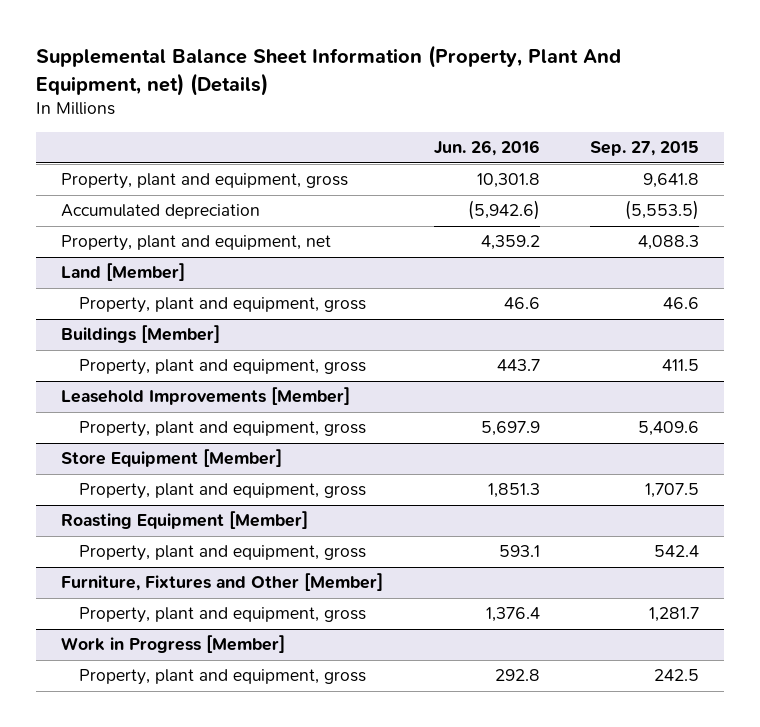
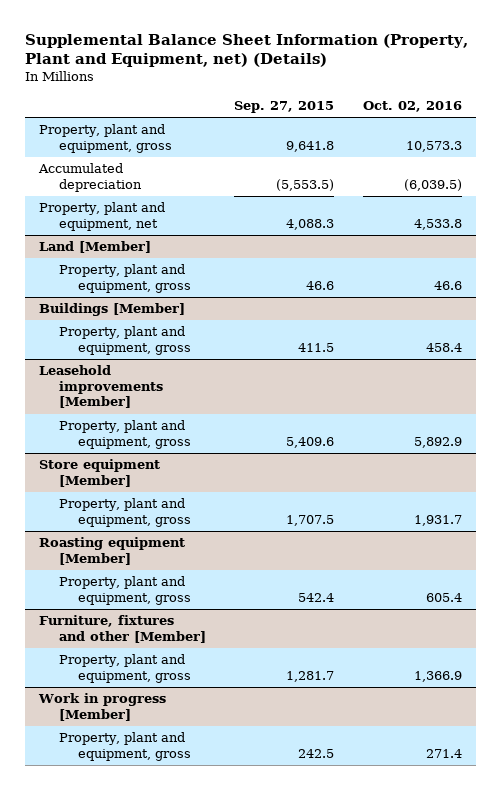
[36,45,622,96] Supplemental Balance Sheet Information (Property, Plant And Equipment, net) (Details) -> [24,33,468,68] Supplemental Balance Sheet Information (Property, Plant and Equipment, net) (Details)
[433,140,540,157] Jun. 26, 2016 -> none
none -> [362,100,462,112] Oct. 02, 2016
[61,387,351,406] Leasehold Improvements [Member] -> [39,365,163,409] Leasehold improvements [Member]
[61,449,283,468] Store Equipment [Member] -> [39,459,161,487] Store equipment [Member]
[61,511,309,530] Roasting Equipment [Member] -> [39,537,186,565] Roasting equipment [Member]
[61,573,384,592] Furniture, Fixtures and Other [Member] -> [39,615,206,643] Furniture, fixtures and other [Member]
[61,635,286,654] Work in Progress [Member] -> [38,693,167,721] Work in progress [Member]

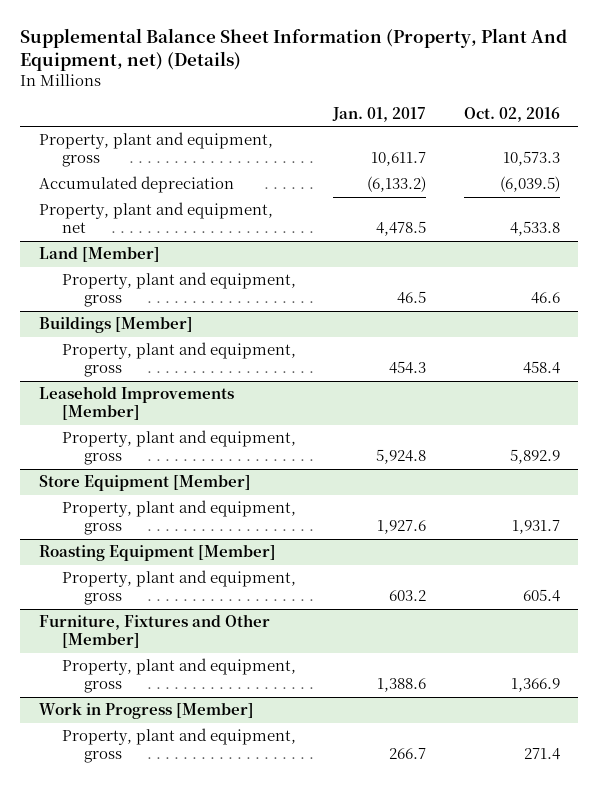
[24,33,468,68] Supplemental Balance Sheet Information (Property, Plant and Equipment, net) (Details) -> [20,28,568,72] Supplemental Balance Sheet Information (Property, Plant And Equipment, net) (Details)
[234,100,335,113] Sep. 27, 2015 -> none
none -> [332,107,427,123] Jan. 01, 2017
[39,365,163,409] Leasehold improvements [Member] -> [38,386,234,421] Leasehold Improvements [Member]
[39,459,161,487] Store equipment [Member] -> [38,475,251,492] Store Equipment [Member]
[39,537,186,565] Roasting equipment [Member] -> [38,545,276,562] Roasting Equipment [Member]
[39,615,206,643] Furniture, fixtures and other [Member] -> [38,614,270,649] Furniture, Fixtures and Other [Member]
[38,693,167,721] Work in progress [Member] -> [38,702,254,720] Work in Progress [Member]

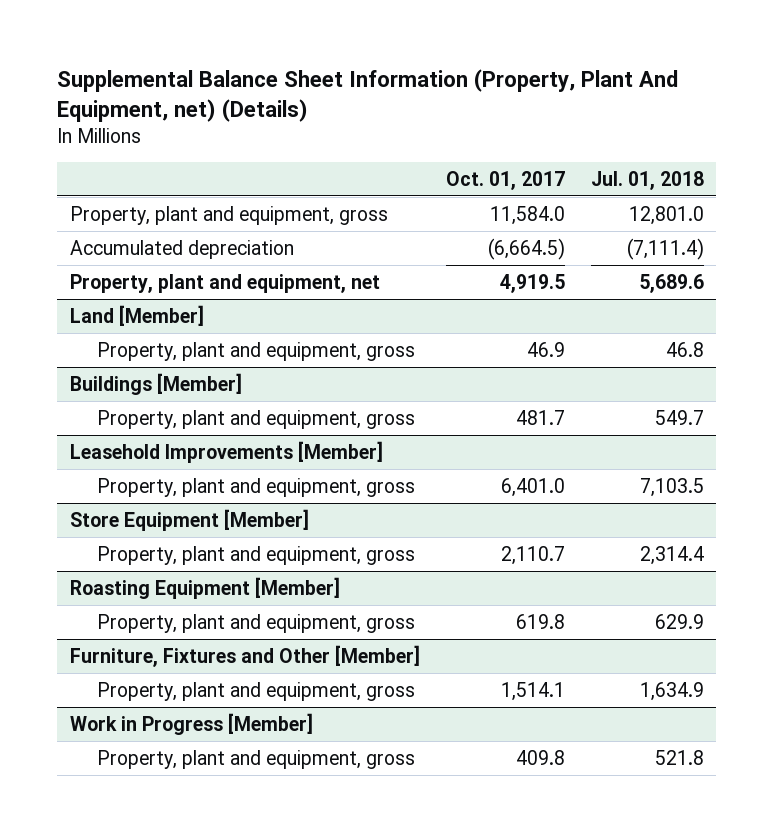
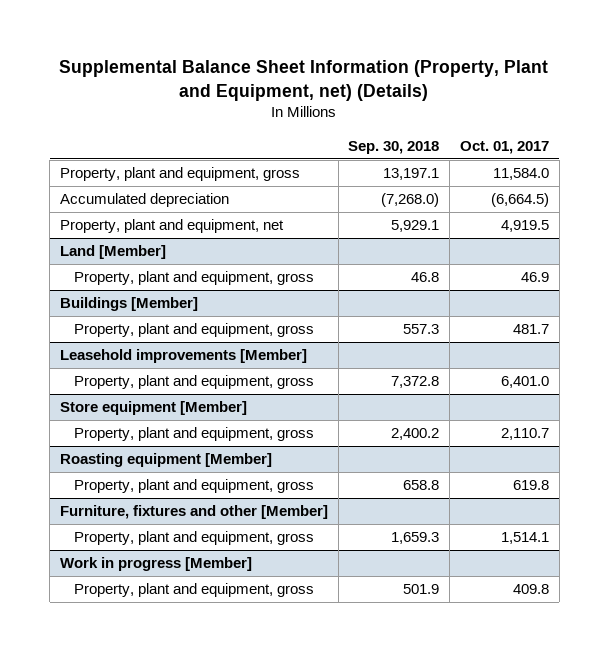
[57,69,679,122] Supplemental Balance Sheet Information (Property, Plant And Equipment, net) (Details) -> [59,60,549,101] Supplemental Balance Sheet Information (Property, Plant and Equipment, net) (Details)
[590,170,704,190] Jul. 01, 2018 -> none
none -> [348,140,440,154] Sep. 30, 2018
[70,440,384,463] Leasehold Improvements [Member] -> [59,349,307,364] Leasehold improvements [Member]
[70,508,310,531] Store Equipment [Member] -> [59,401,247,416] Store equipment [Member]
[70,576,341,599] Roasting Equipment [Member] -> [59,453,272,468] Roasting equipment [Member]
[70,644,421,667] Furniture, Fixtures and Other [Member] -> [59,505,328,520] Furniture, fixtures and other [Member]
[70,712,314,735] Work in Progress [Member] -> [59,557,252,572] Work in progress [Member]

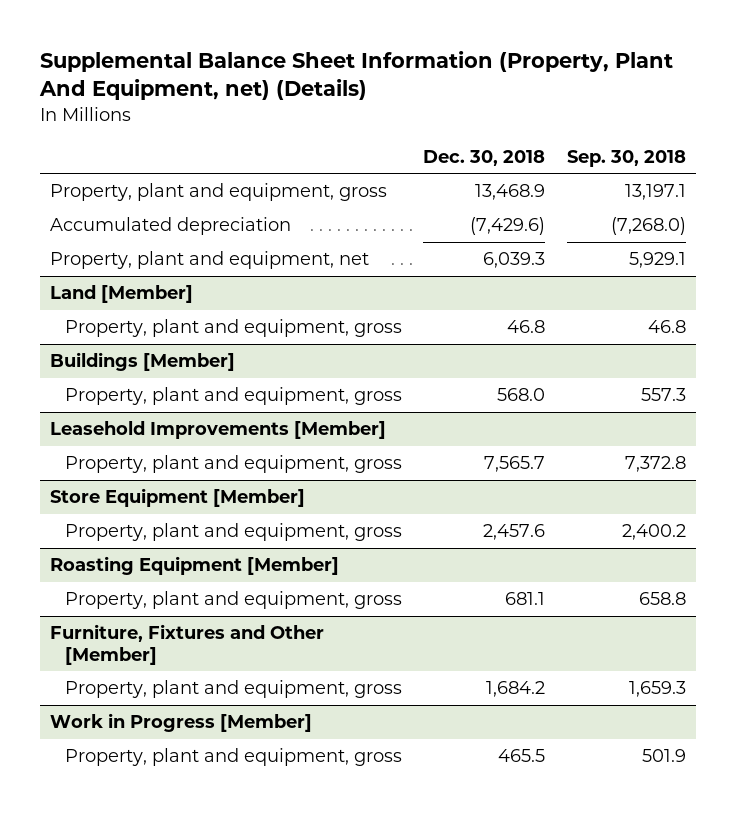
[59,60,549,101] Supplemental Balance Sheet Information (Property, Plant and Equipment, net) (Details) -> [38,51,673,101] Supplemental Balance Sheet Information (Property, Plant And Equipment, net) (Details)
[460,140,550,154] Oct. 01, 2017 -> none
none -> [423,149,546,166] Dec. 30, 2018
[59,349,307,364] Leasehold improvements [Member] -> [50,421,387,440] Leasehold Improvements [Member]
[59,401,247,416] Store equipment [Member] -> [50,488,306,508] Store Equipment [Member]
[59,453,272,468] Roasting equipment [Member] -> [50,556,340,576] Roasting Equipment [Member]
[59,505,328,520] Furniture, fixtures and other [Member] -> [50,624,325,665] Furniture, Fixtures and Other [Member]
[59,557,252,572] Work in progress [Member] -> [50,713,313,733] Work in Progress [Member]

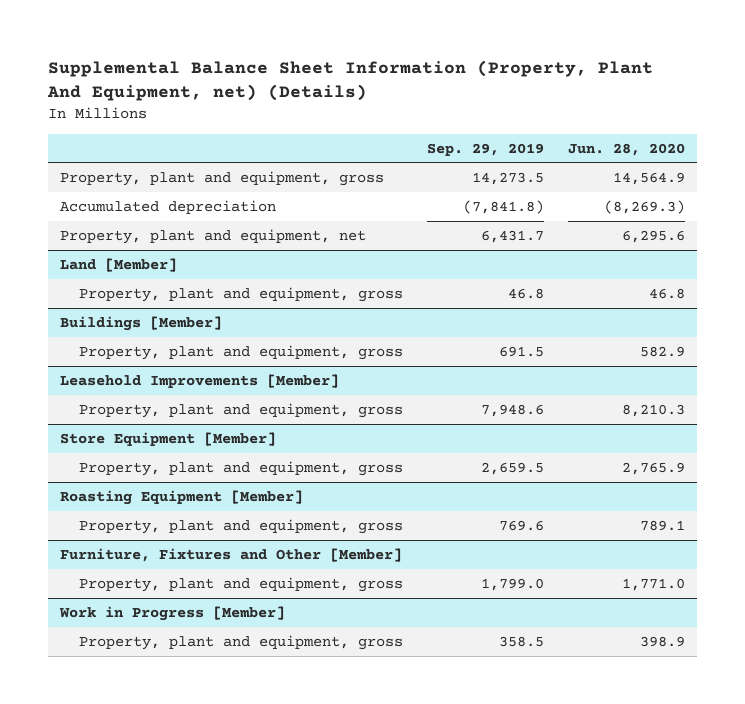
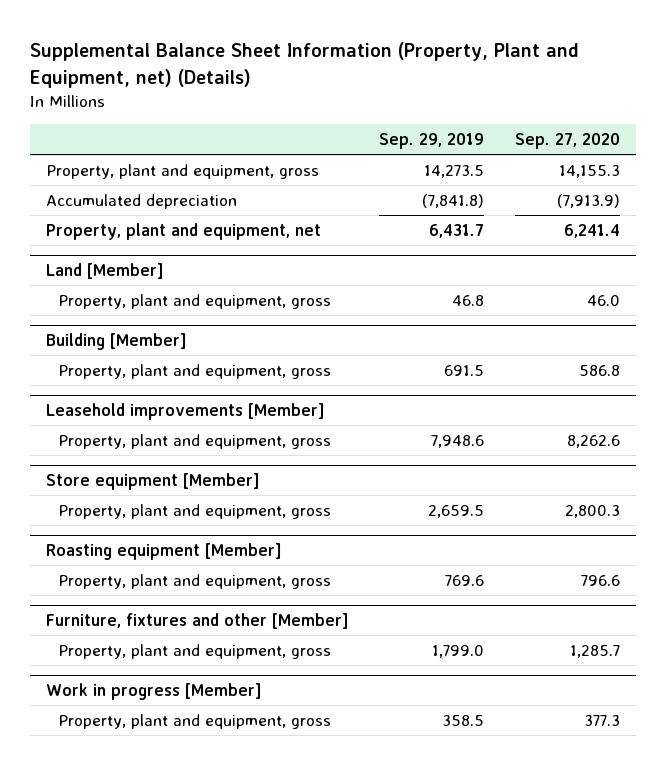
[47,59,654,101] Supplemental Balance Sheet Information (Property, Plant And Equipment, net) (Details) -> [30,41,580,88] Supplemental Balance Sheet Information (Property, Plant and Equipment, net) (Details)
[567,142,685,156] Jun. 28, 2020 -> none
none -> [515,132,621,149] Sep. 27, 2020
[60,315,223,331] Buildings [Member] -> [45,333,187,351] Building [Member]
[60,373,340,388] Leasehold Improvements [Member] -> [45,403,325,421] Leasehold improvements [Member]
[60,431,277,446] Store Equipment [Member] -> [45,473,260,491] Store equipment [Member]
[60,489,304,505] Roasting Equipment [Member] -> [45,543,282,561] Roasting equipment [Member]
[60,547,403,562] Furniture, Fixtures and Other [Member] -> [45,613,349,630] Furniture, fixtures and other [Member]
[59,605,286,621] Work in Progress [Member] -> [45,683,262,701] Work in progress [Member]

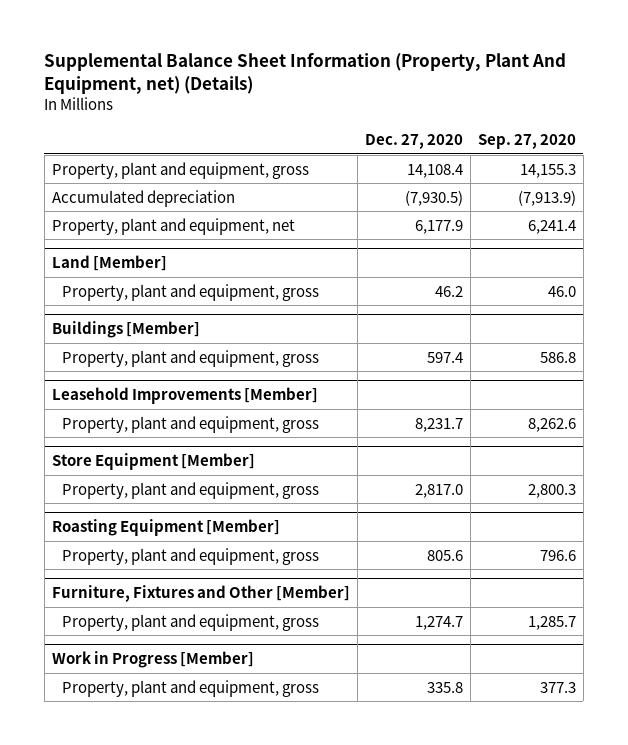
[30,41,580,88] Supplemental Balance Sheet Information (Property, Plant and Equipment, net) (Details) -> [44,53,567,95] Supplemental Balance Sheet Information (Property, Plant And Equipment, net) (Details)
[379,132,485,149] Sep. 29, 2019 -> none
none -> [364,133,463,149] Dec. 27, 2020
[45,333,187,351] Building [Member] -> [51,320,200,338] Buildings [Member]
[45,403,325,421] Leasehold improvements [Member] -> [51,386,318,404] Leasehold Improvements [Member]
[45,473,260,491] Store equipment [Member] -> [51,452,255,470] Store Equipment [Member]
[45,543,282,561] Roasting equipment [Member] -> [51,518,280,536] Roasting Equipment [Member]
[45,613,349,630] Furniture, fixtures and other [Member] -> [51,584,350,602] Furniture, Fixtures and Other [Member]
[45,683,262,701] Work in progress [Member] -> [51,650,254,668] Work in Progress [Member]

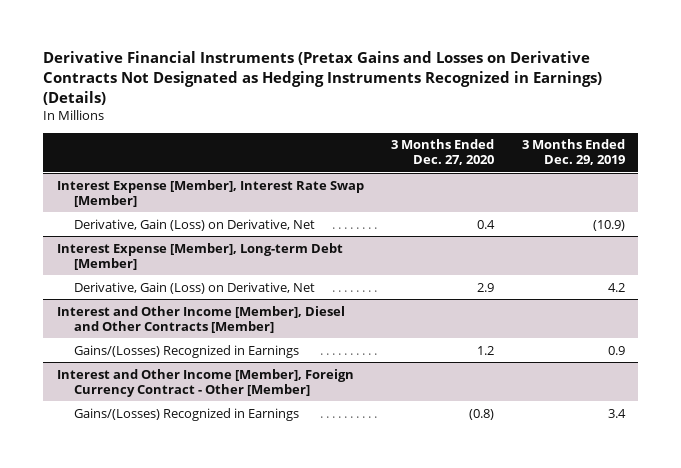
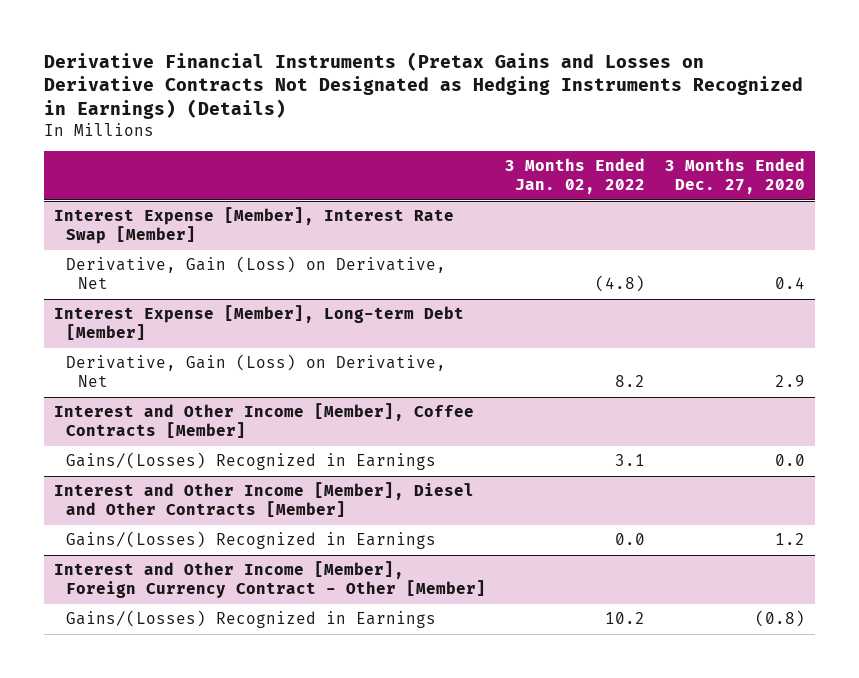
[521,139,625,166] 3 Months Ended Dec. 29, 2019 -> none
none -> [505,158,646,194] 3 Months Ended Jan. 02, 2022
none -> [53,403,474,438] Interest and Other Income [Member], Coffee Contracts [Member]
none -> [65,452,436,471] Gains/(Losses) Recognized in Earnings

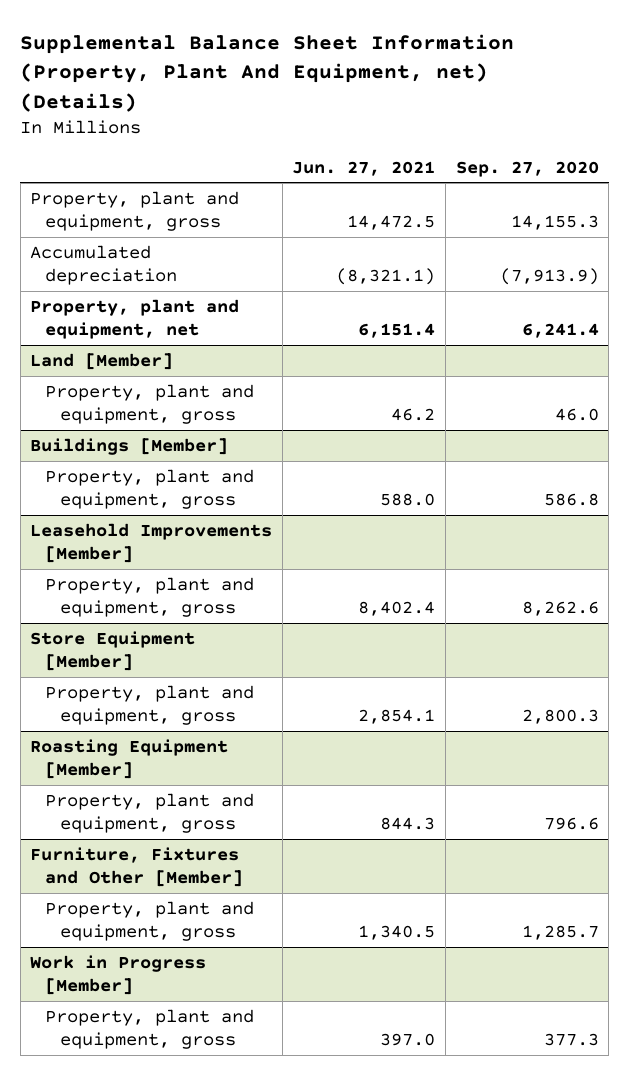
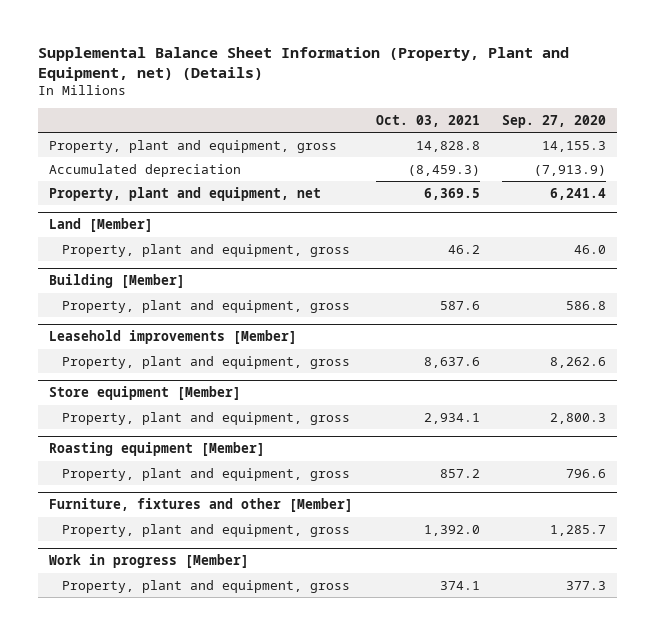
[20,34,515,112] Supplemental Balance Sheet Information (Property, Plant And Equipment, net) (Details) -> [38,46,570,81] Supplemental Balance Sheet Information (Property, Plant and Equipment, net) (Details)
[292,160,436,176] Jun. 27, 2021 -> none
none -> [375,114,480,127] Oct. 03, 2021
[30,437,229,455] Buildings [Member] -> [49,274,186,289] Building [Member]
[30,522,273,564] Leasehold Improvements [Member] -> [49,330,298,345] Leasehold improvements [Member]
[30,630,196,672] Store Equipment [Member] -> [49,386,242,401] Store equipment [Member]
[30,738,229,780] Roasting Equipment [Member] -> [49,442,266,457] Roasting equipment [Member]
[30,846,244,888] Furniture, Fixtures and Other [Member] -> [49,498,354,513] Furniture, fixtures and other [Member]
[30,954,207,996] Work in Progress [Member] -> [49,554,250,569] Work in progress [Member]

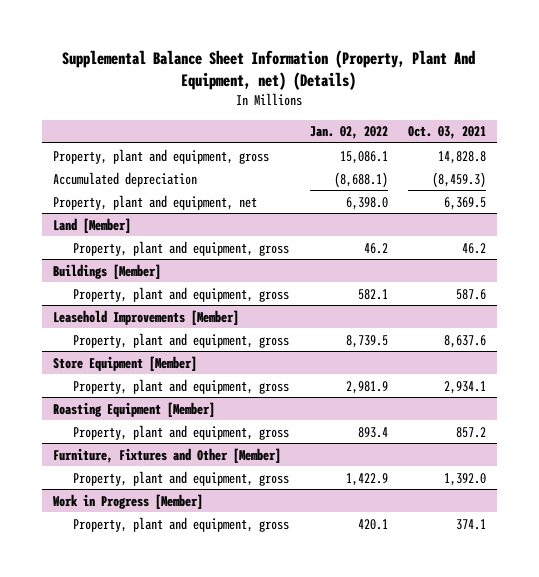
[38,46,570,81] Supplemental Balance Sheet Information (Property, Plant and Equipment, net) (Details) -> [62,50,476,91] Supplemental Balance Sheet Information (Property, Plant And Equipment, net) (Details)
[502,114,607,128] Sep. 27, 2020 -> none
none -> [309,126,388,140] Jan. 02, 2022
[49,274,186,289] Building [Member] -> [52,263,161,279] Buildings [Member]
[49,330,298,345] Leasehold improvements [Member] -> [52,309,239,325] Leasehold Improvements [Member]
[49,386,242,401] Store equipment [Member] -> [52,355,197,371] Store Equipment [Member]
[49,442,266,457] Roasting equipment [Member] -> [52,401,215,417] Roasting Equipment [Member]
[49,498,354,513] Furniture, fixtures and other [Member] -> [52,447,281,463] Furniture, Fixtures and Other [Member]
[49,554,250,569] Work in progress [Member] -> [52,493,203,509] Work in Progress [Member]

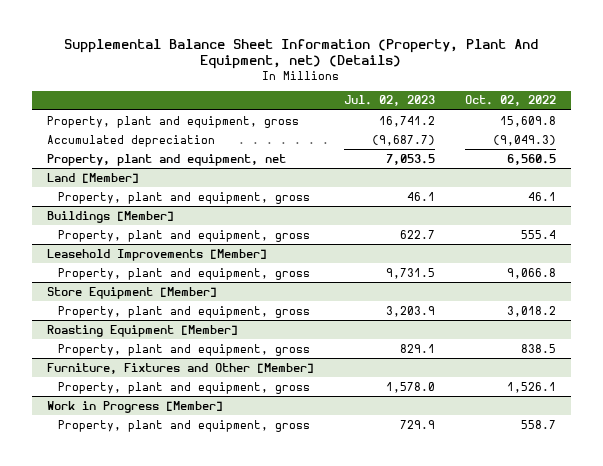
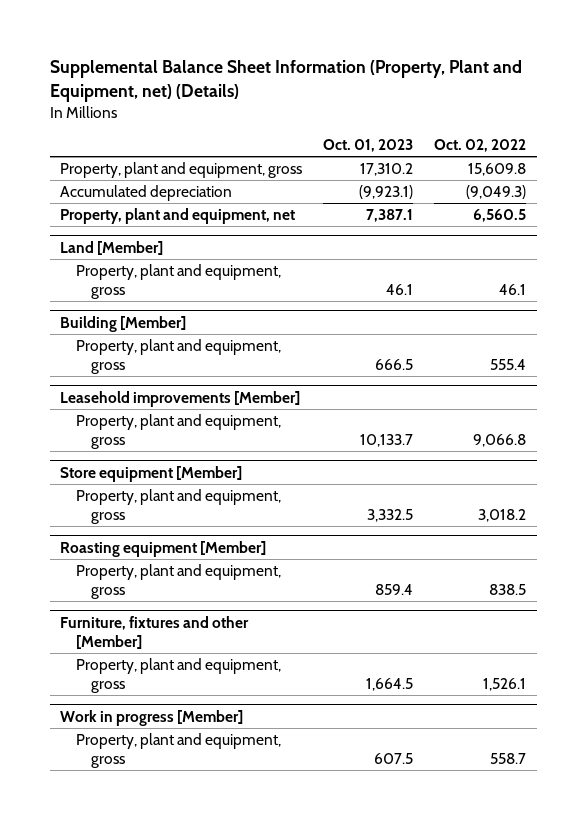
[64,38,539,70] Supplemental Balance Sheet Information (Property, Plant And Equipment, net) (Details) -> [49,60,522,103] Supplemental Balance Sheet Information (Property, Plant and Equipment, net) (Details)
[343,95,435,107] Jul. 02, 2023 -> none
none -> [323,139,414,153] Oct. 01, 2023
[46,210,174,223] Buildings [Member] -> [60,315,187,332] Building [Member]
[46,248,267,261] Leasehold Improvements [Member] -> [60,390,301,407] Leasehold improvements [Member]
[46,286,217,299] Store Equipment [Member] -> [60,465,243,482] Store equipment [Member]
[46,324,238,337] Roasting Equipment [Member] -> [60,540,267,557] Roasting equipment [Member]
[46,362,314,374] Furniture, Fixtures and Other [Member] -> [60,615,250,649] Furniture, fixtures and other [Member]
[46,400,223,413] Work in Progress [Member] -> [60,709,244,726] Work in progress [Member]

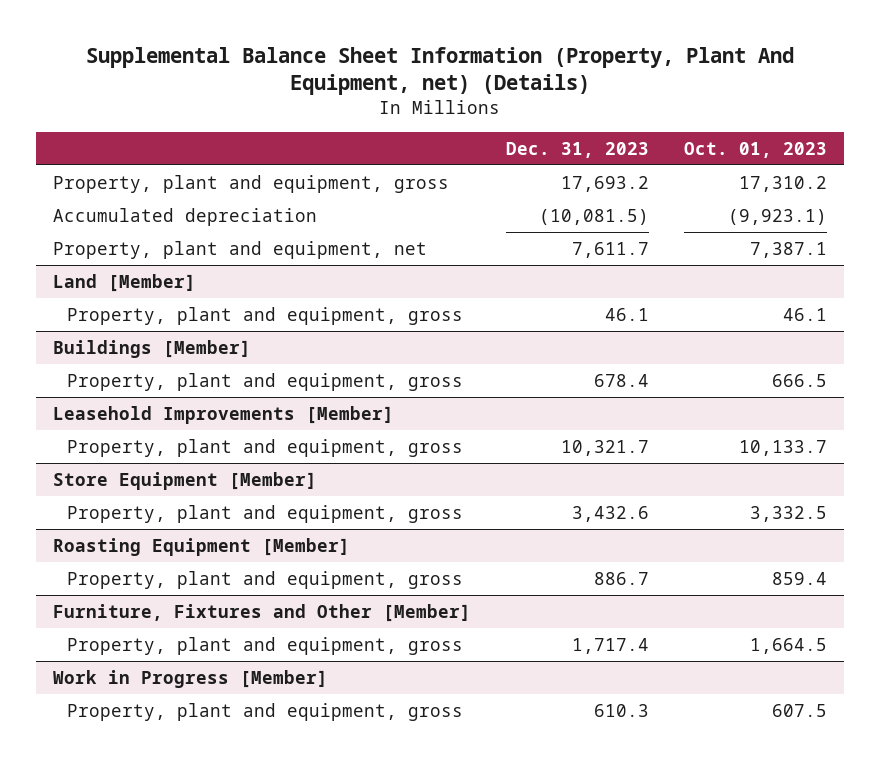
[49,60,522,103] Supplemental Balance Sheet Information (Property, Plant and Equipment, net) (Details) -> [85,46,794,96] Supplemental Balance Sheet Information (Property, Plant And Equipment, net) (Details)
[434,139,527,153] Oct. 02, 2022 -> none
none -> [505,141,649,158] Dec. 31, 2023
[60,315,187,332] Building [Member] -> [52,339,251,358] Buildings [Member]
[60,390,301,407] Leasehold improvements [Member] -> [52,405,394,424] Leasehold Improvements [Member]
[60,465,243,482] Store equipment [Member] -> [52,471,317,490] Store Equipment [Member]
[60,540,267,557] Roasting equipment [Member] -> [52,537,350,556] Roasting Equipment [Member]
[60,615,250,649] Furniture, fixtures and other [Member] -> [52,603,471,622] Furniture, Fixtures and Other [Member]
[60,709,244,726] Work in progress [Member] -> [52,669,328,688] Work in Progress [Member]

